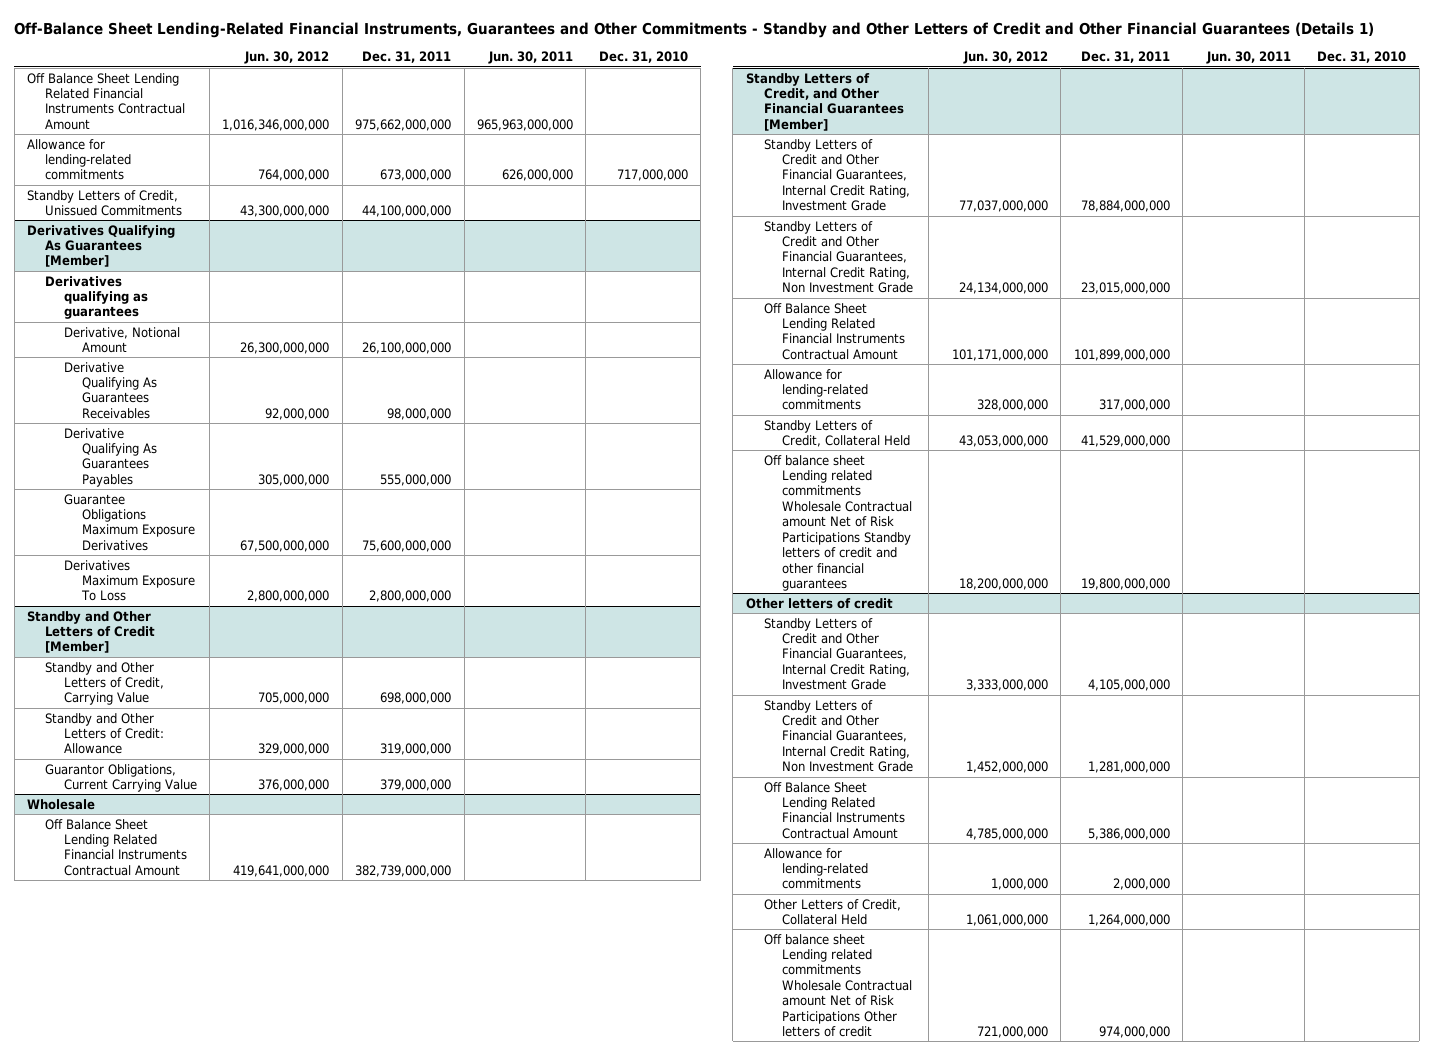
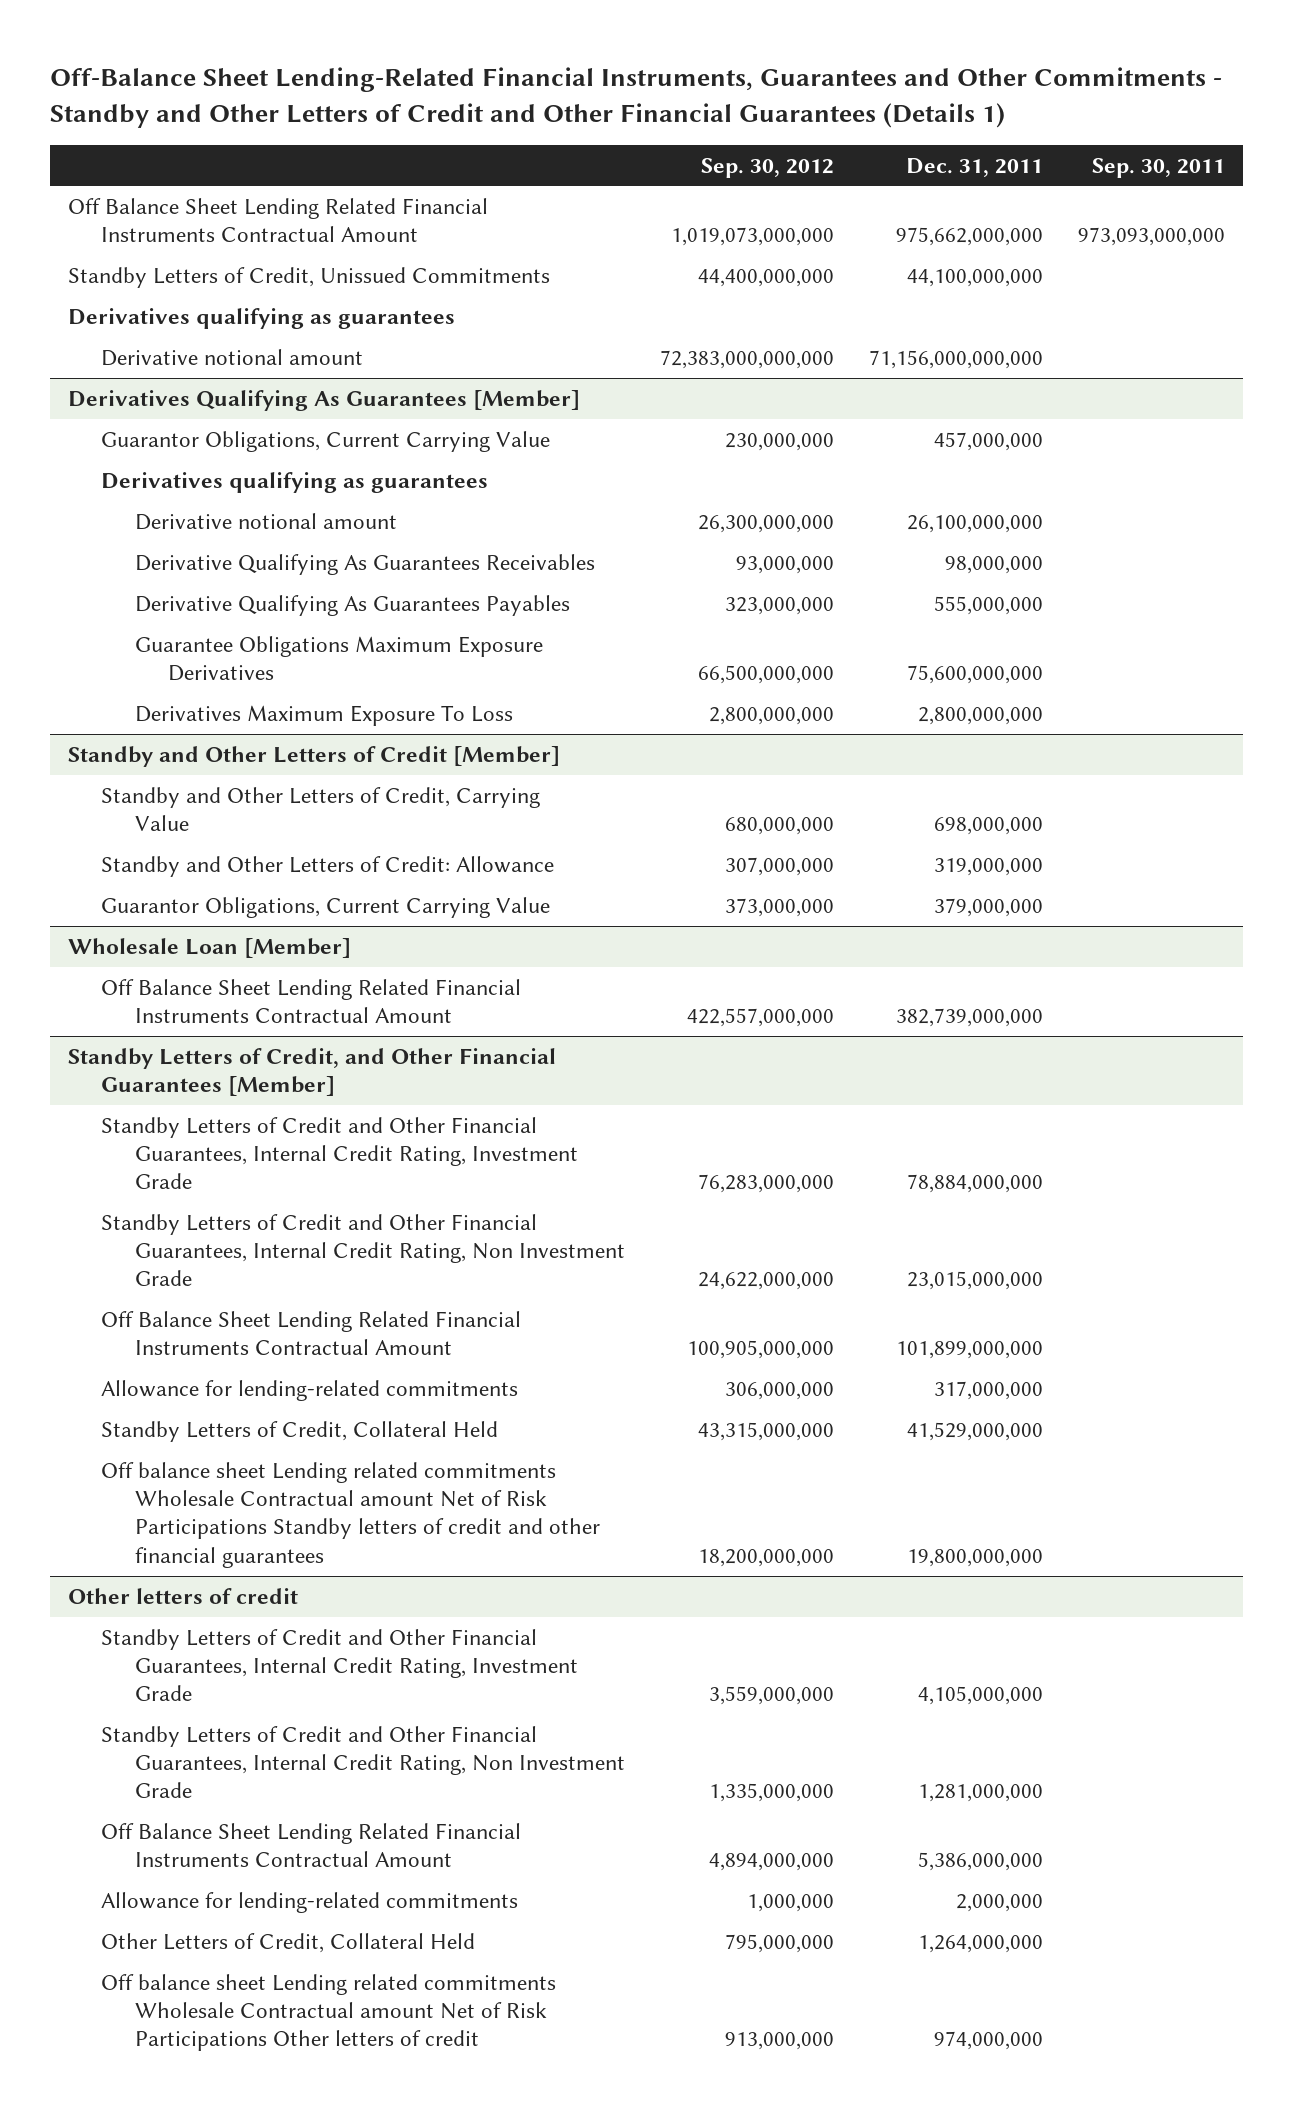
[244,51,330,65] Jun. 30, 2012 -> none
[487,51,573,65] Jun. 30, 2011 -> none
[598,51,688,64] Dec. 31, 2010 -> none
none -> [700,157,834,178] Sep. 30, 2012
none -> [1092,157,1226,178] Sep. 30, 2011
[26,138,132,181] Allowance for lending-related commitments -> none
none -> [67,307,455,329] Derivatives qualifying as guarantees
none -> [101,348,364,366] Derivative notional amount
none -> [101,430,551,452] Guarantor Obligations, Current Carrying Value
[63,326,180,354] Derivative, Notional Amount -> [134,512,397,530] Derivative notional amount
[26,798,95,810] Wholesale -> none
none -> [67,937,351,958] Wholesale Loan [Member]

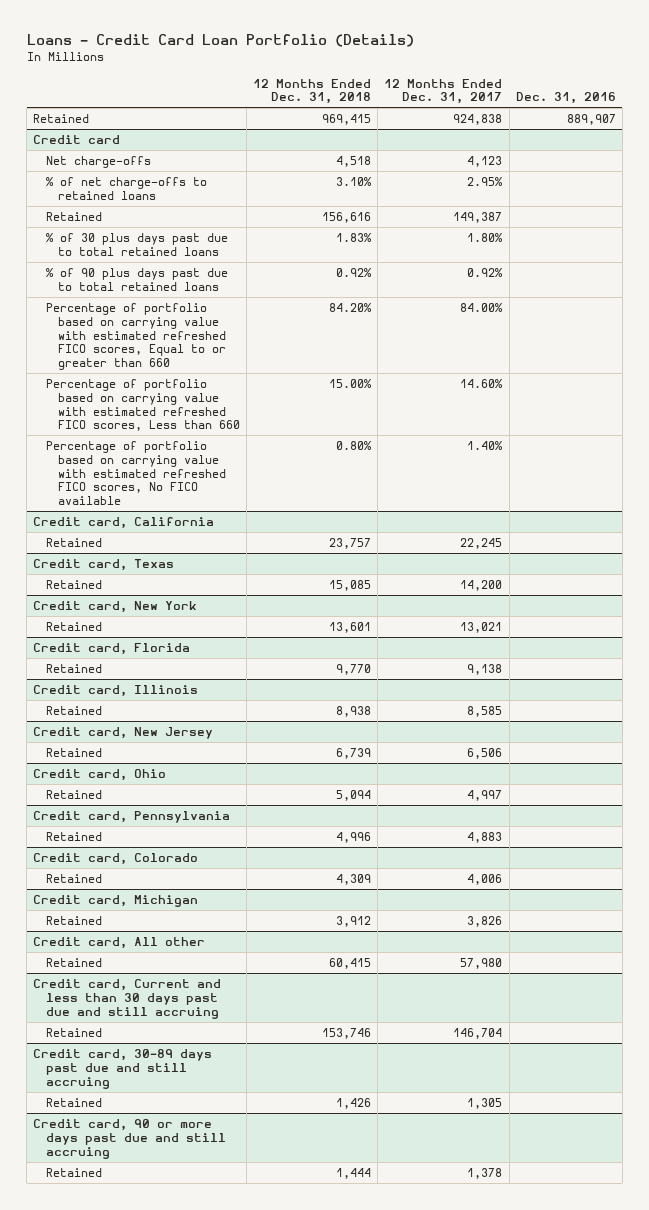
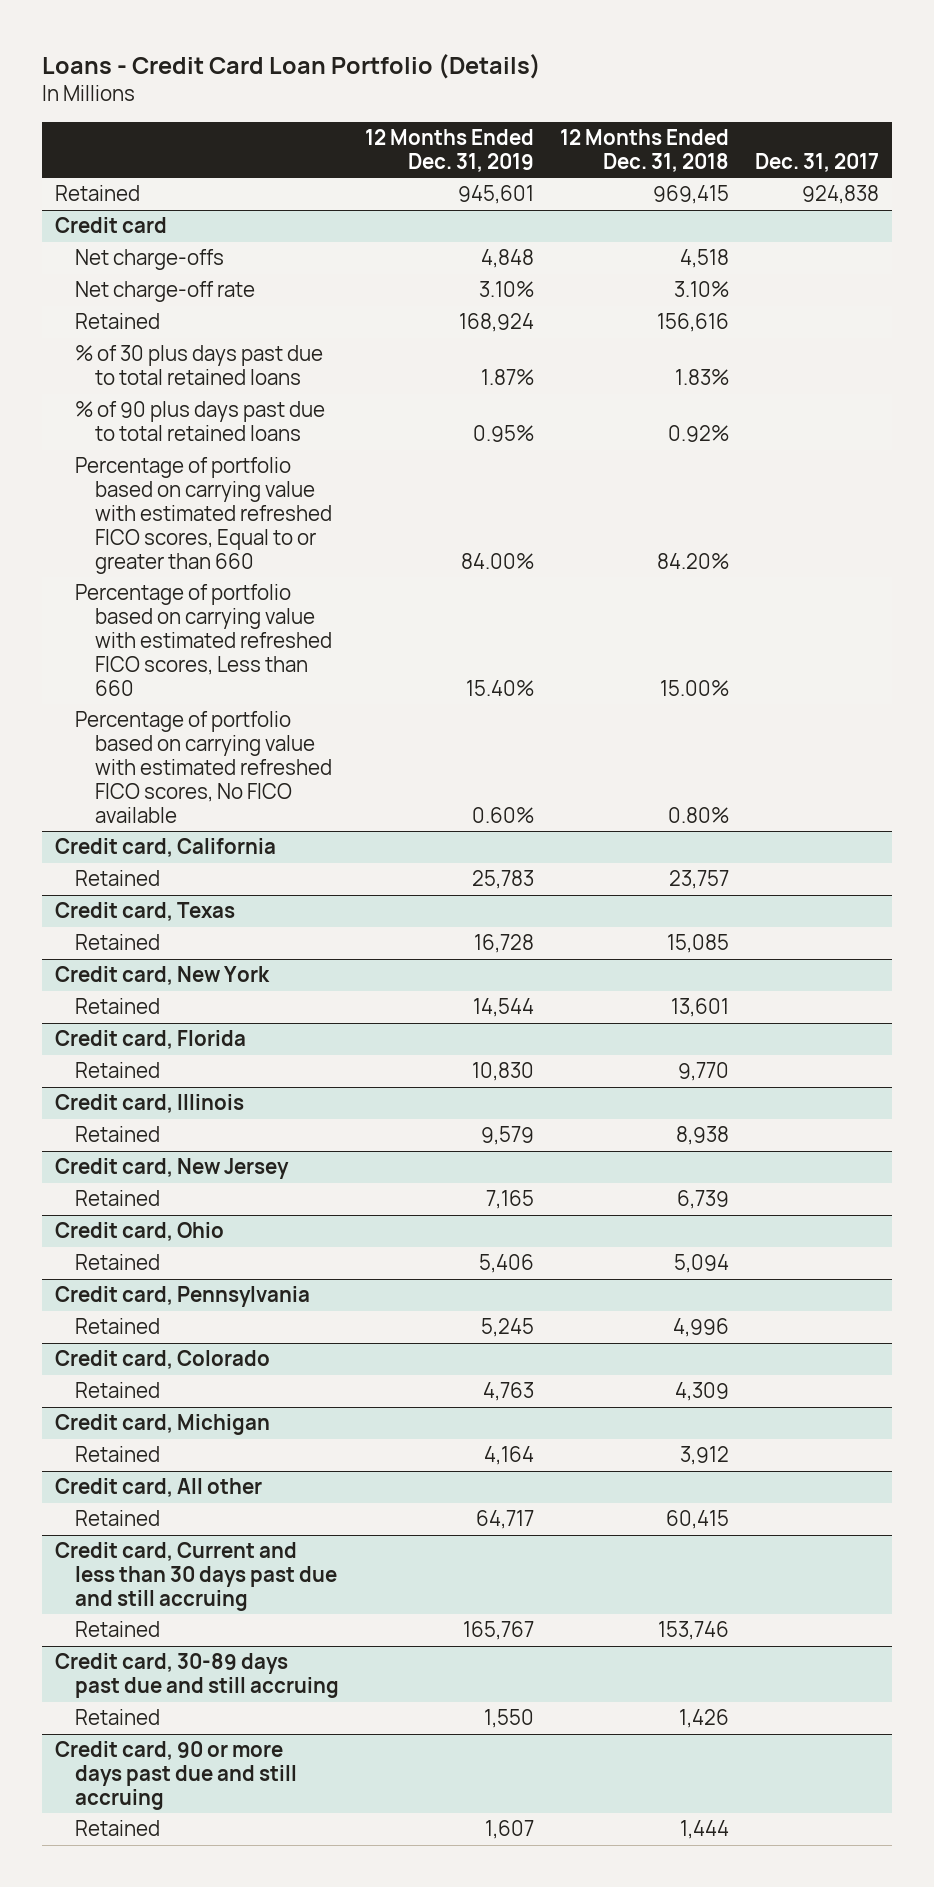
[384,78,503,105] 12 Months Ended Dec. 31, 2017 -> none
[515,92,616,105] Dec. 31, 2016 -> none
none -> [364,128,534,172] 12 Months Ended Dec. 31, 2019
none -> [754,152,879,172] Dec. 31, 2017
[45,176,207,200] % of net charge-offs to retained loans -> [75,281,256,303] Net charge-off rate

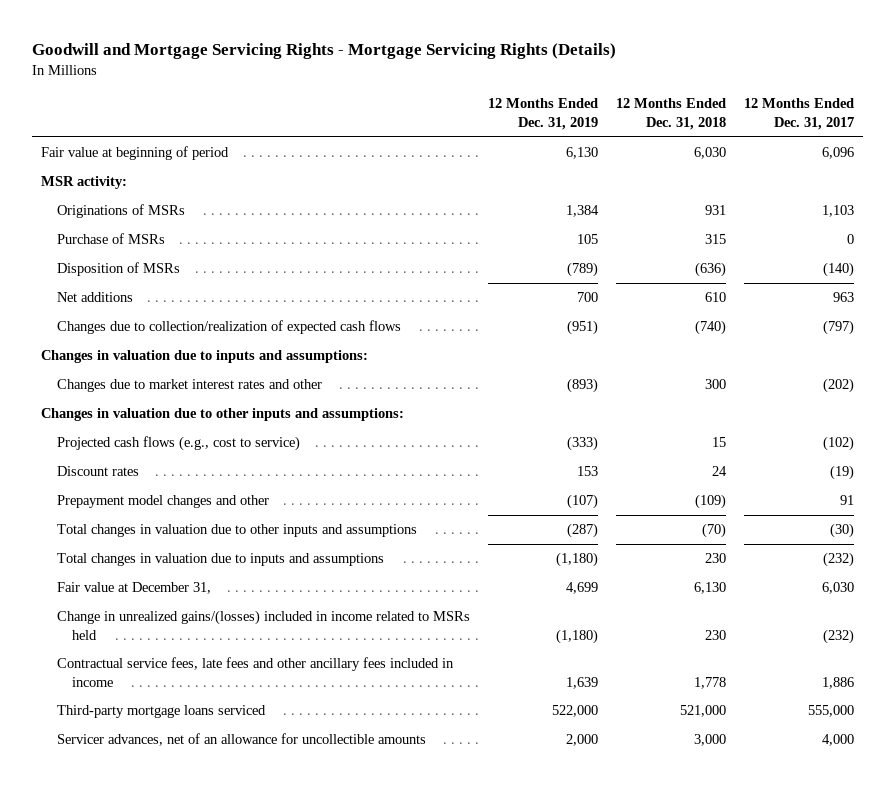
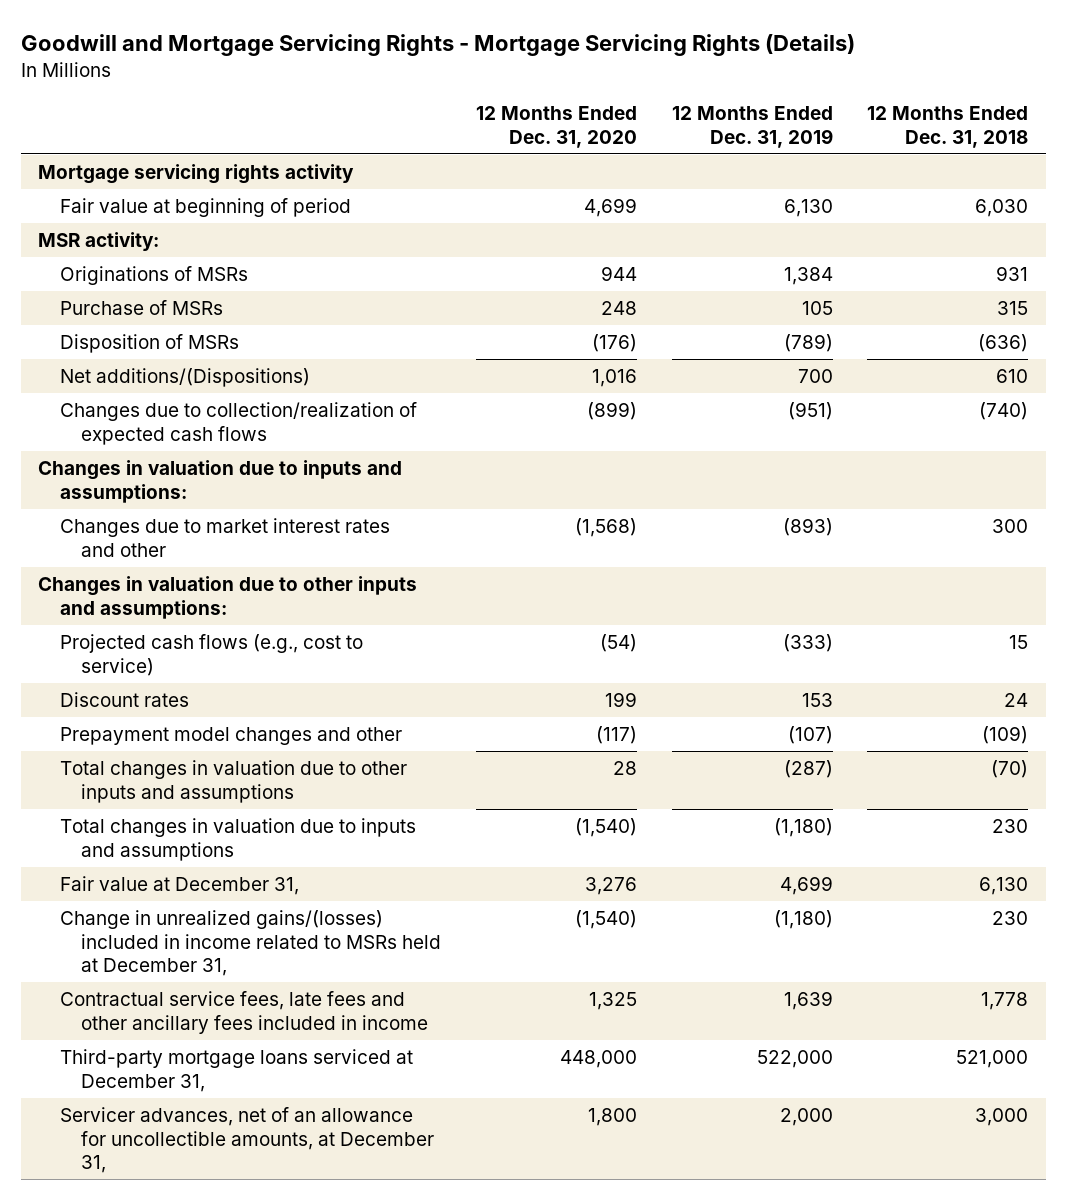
[744,98,855,131] 12 Months Ended Dec. 31, 2017 -> none
none -> [475,106,637,148] 12 Months Ended Dec. 31, 2020
none -> [38,164,355,185] Mortgage servicing rights activity
[56,292,133,303] Net additions -> [59,368,310,388] Net additions/(Dispositions)
[56,610,470,640] Change in unrealized gains/(losses) included in income related to MSRs held -> [59,910,441,976] Change in unrealized gains/(losses) included in income related to MSRs held at December 31,
[56,705,266,719] Third-party mortgage loans serviced -> [59,1049,413,1092] Third-party mortgage loans serviced at December 31,
[56,733,426,747] Servicer advances, net of an allowance for uncollectible amounts -> [59,1107,434,1173] Servicer advances, net of an allowance for uncollectible amounts, at December 31,

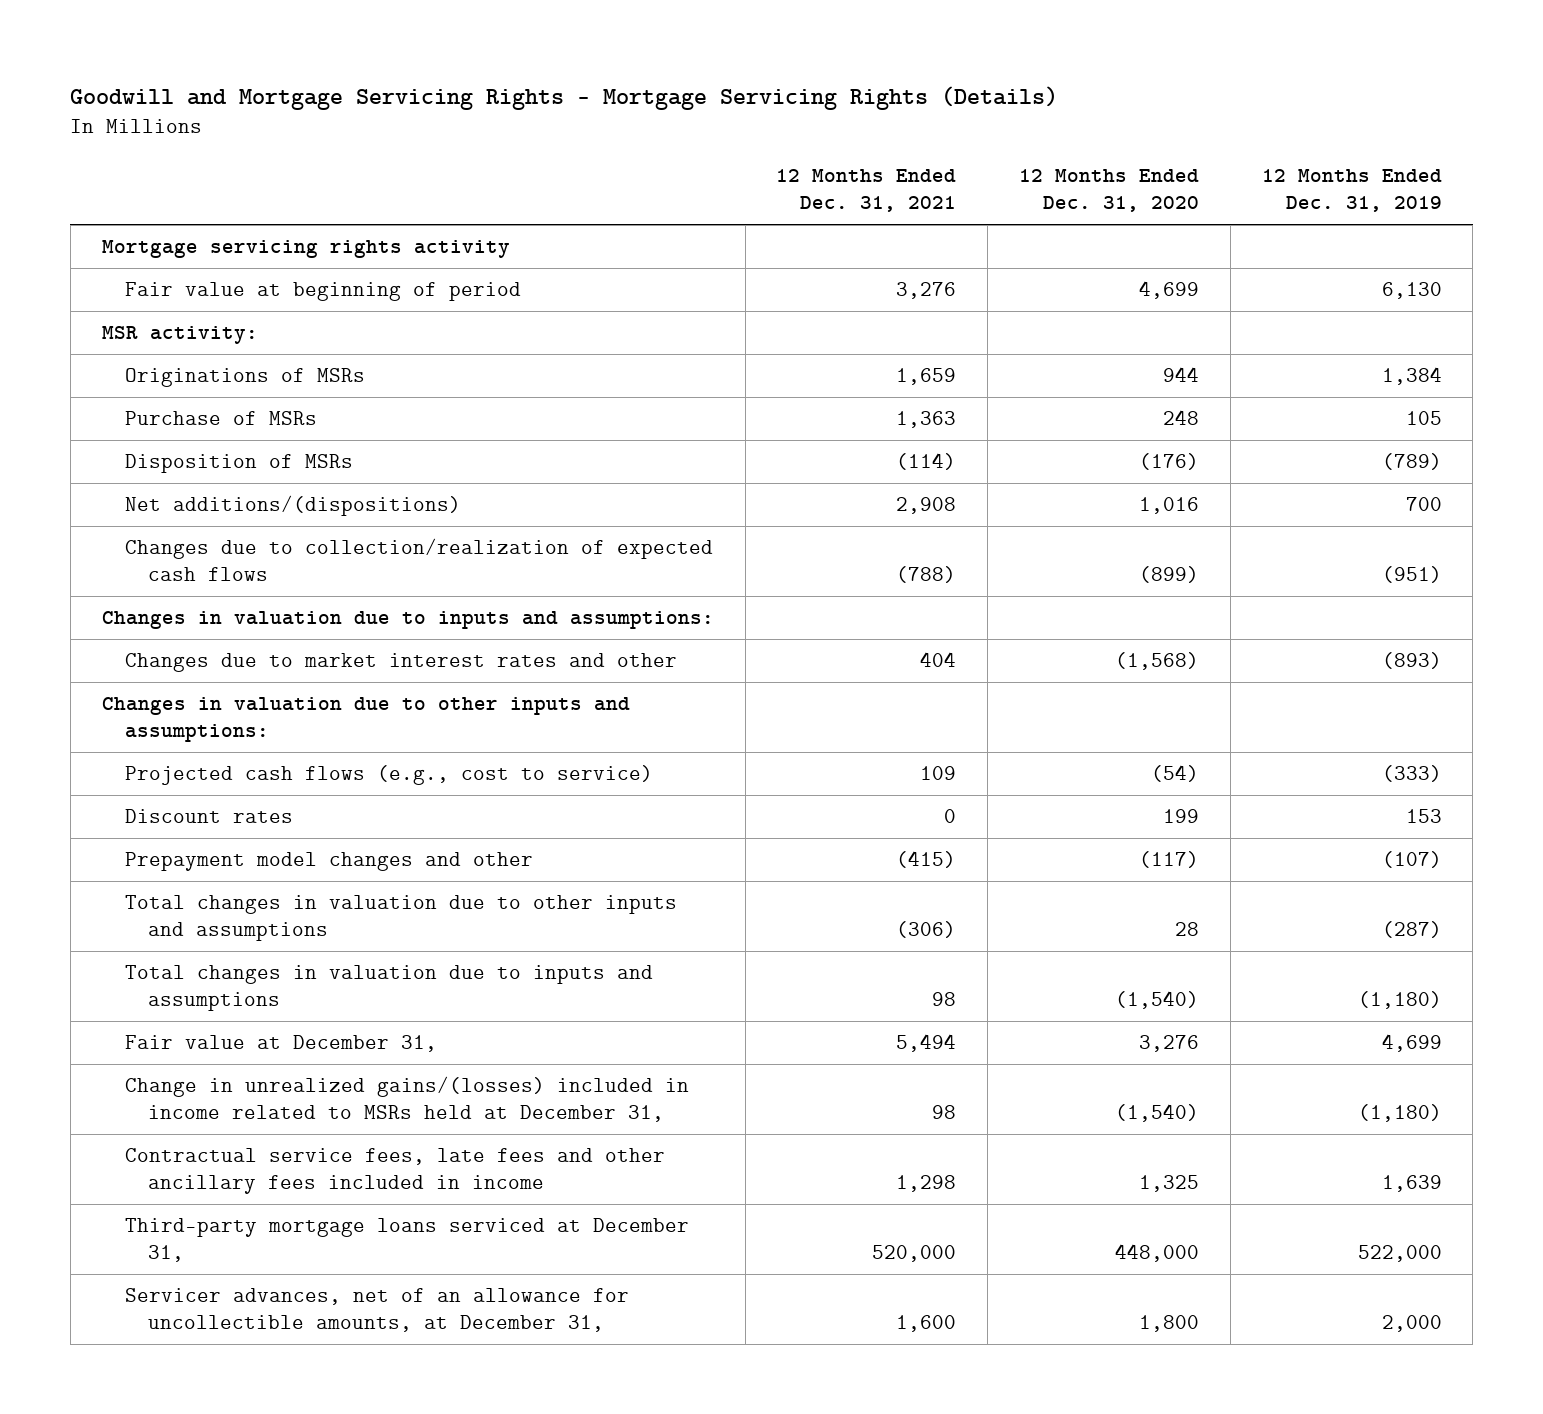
[867,106,1029,148] 12 Months Ended Dec. 31, 2018 -> none
none -> [776,169,957,213] 12 Months Ended Dec. 31, 2021
[59,368,310,388] Net additions/(Dispositions) -> [124,494,461,516] Net additions/(dispositions)

